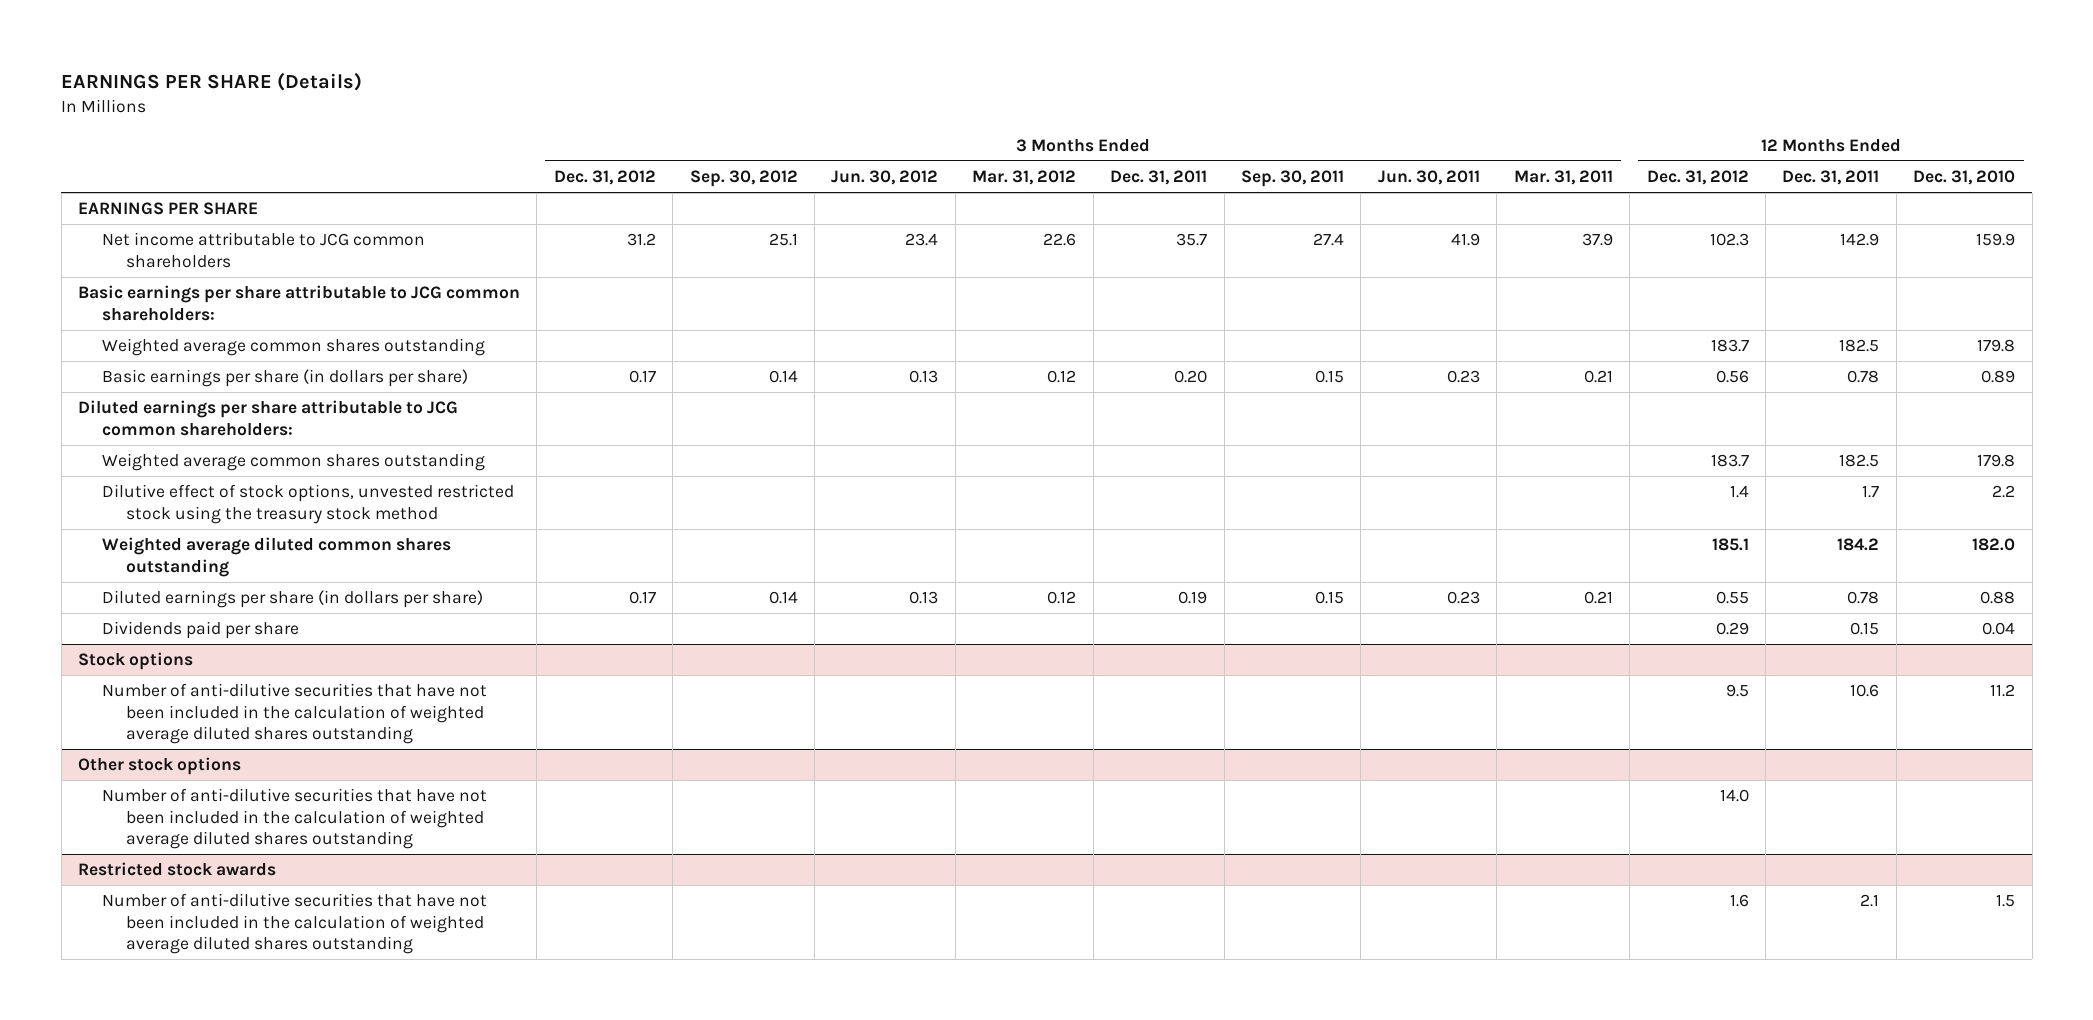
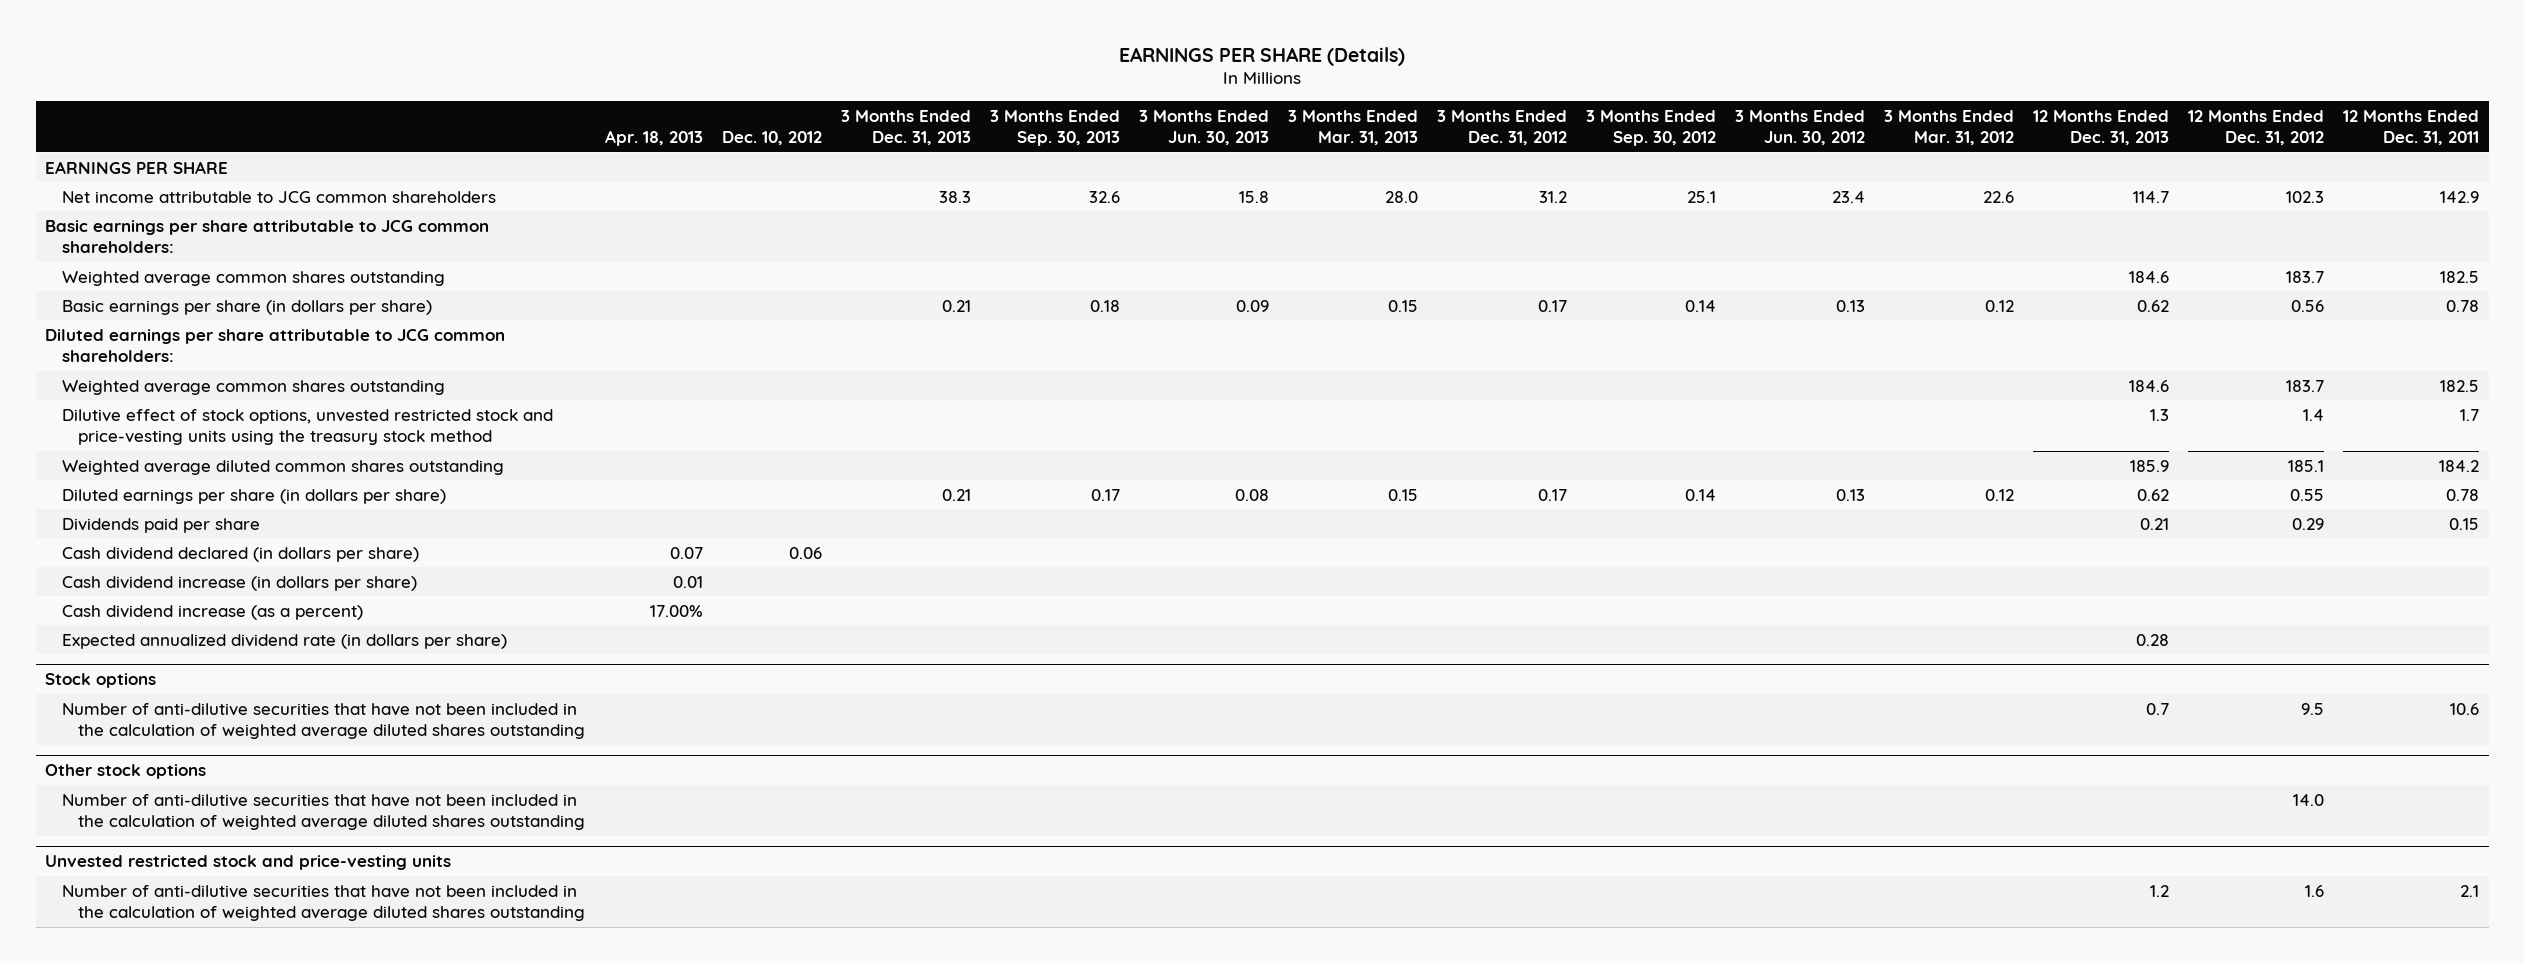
[1110,170,1208,186] Dec. 31, 2011 -> none
[1241,170,1345,188] Sep. 30, 2011 -> none
[1377,170,1480,186] Jun. 30, 2011 -> none
[1513,170,1613,186] Mar. 31, 2011 -> none
[1913,170,2016,186] Dec. 31, 2010 -> none
none -> [604,129,703,146] Apr. 18, 2013
none -> [721,130,822,145] Dec. 10, 2012
none -> [840,109,971,145] 3 Months Ended Dec. 31, 2013
none -> [989,109,1120,146] 3 Months Ended Sep. 30, 2013
none -> [1138,109,1269,145] 3 Months Ended Jun. 30, 2013
none -> [1287,109,1418,145] 3 Months Ended Mar. 31, 2013
none -> [2033,109,2170,145] 12 Months Ended Dec. 31, 2013
[102,484,515,524] Dilutive effect of stock options, unvested restricted stock using the treasury stock method -> [61,408,553,445] Dilutive effect of stock options, unvested restricted stock and price-vesting units using the treasury stock method
none -> [61,546,419,562] Cash dividend declared (in dollars per share)
none -> [61,575,417,591] Cash dividend increase (in dollars per share)
none -> [61,604,363,620] Cash dividend increase (as a percent)
none -> [61,633,507,649] Expected annualized dividend rate (in dollars per share)
[77,862,276,877] Restricted stock awards -> none
none -> [45,855,452,871] Unvested restricted stock and price-vesting units

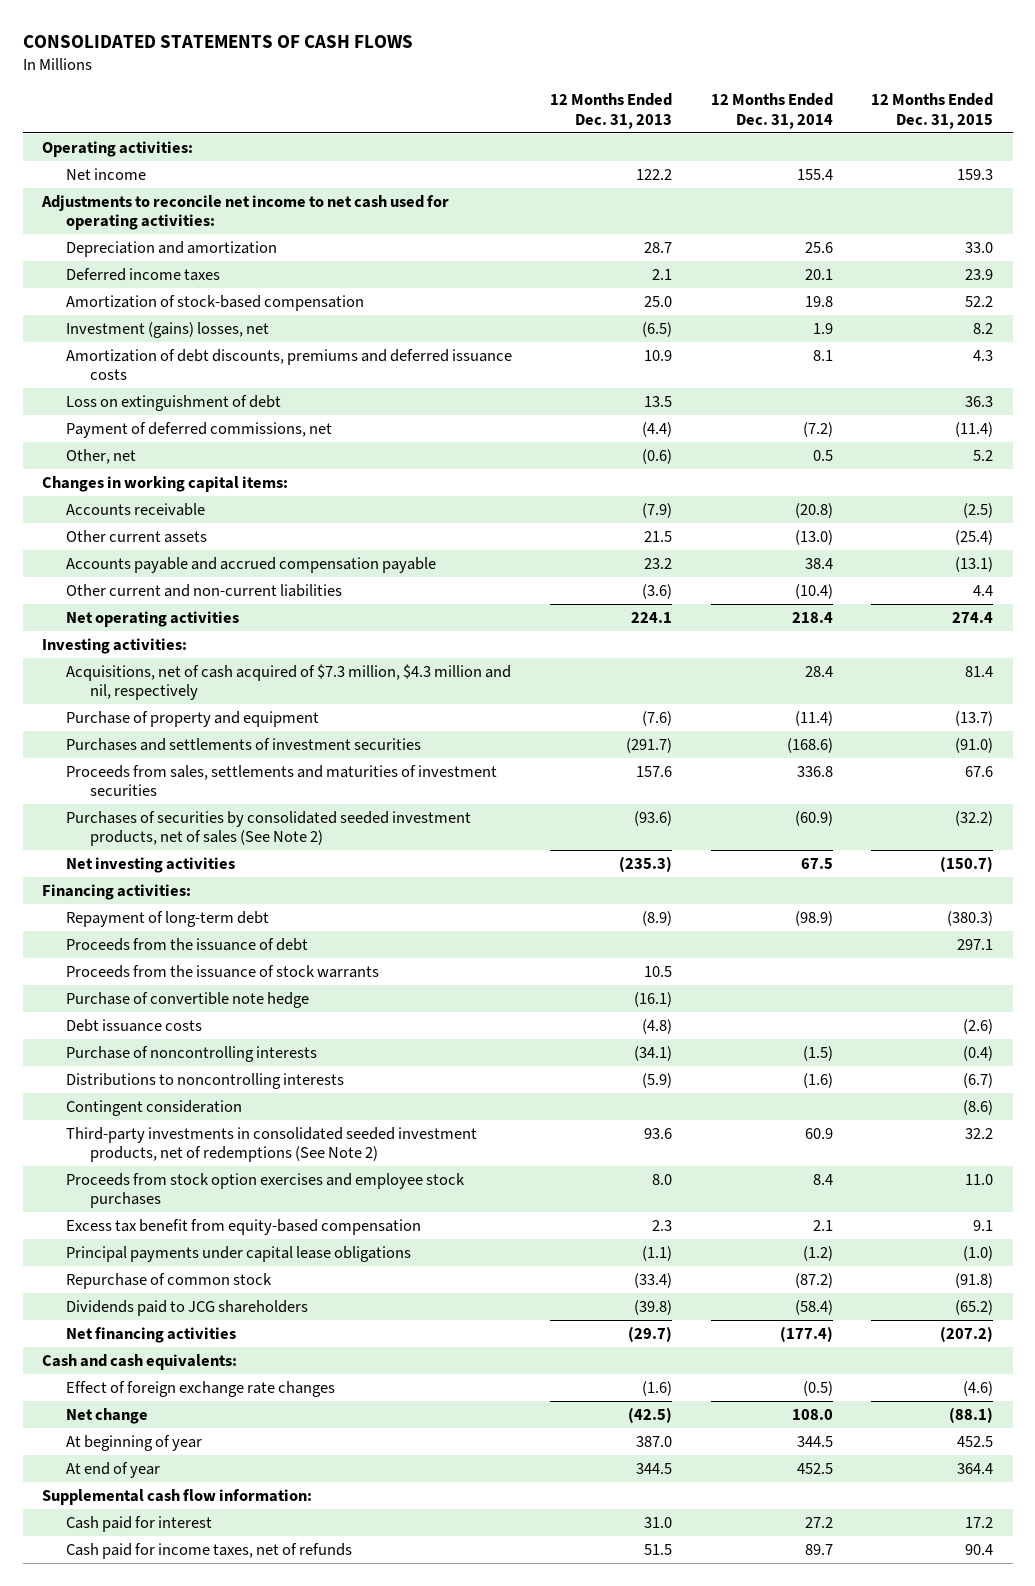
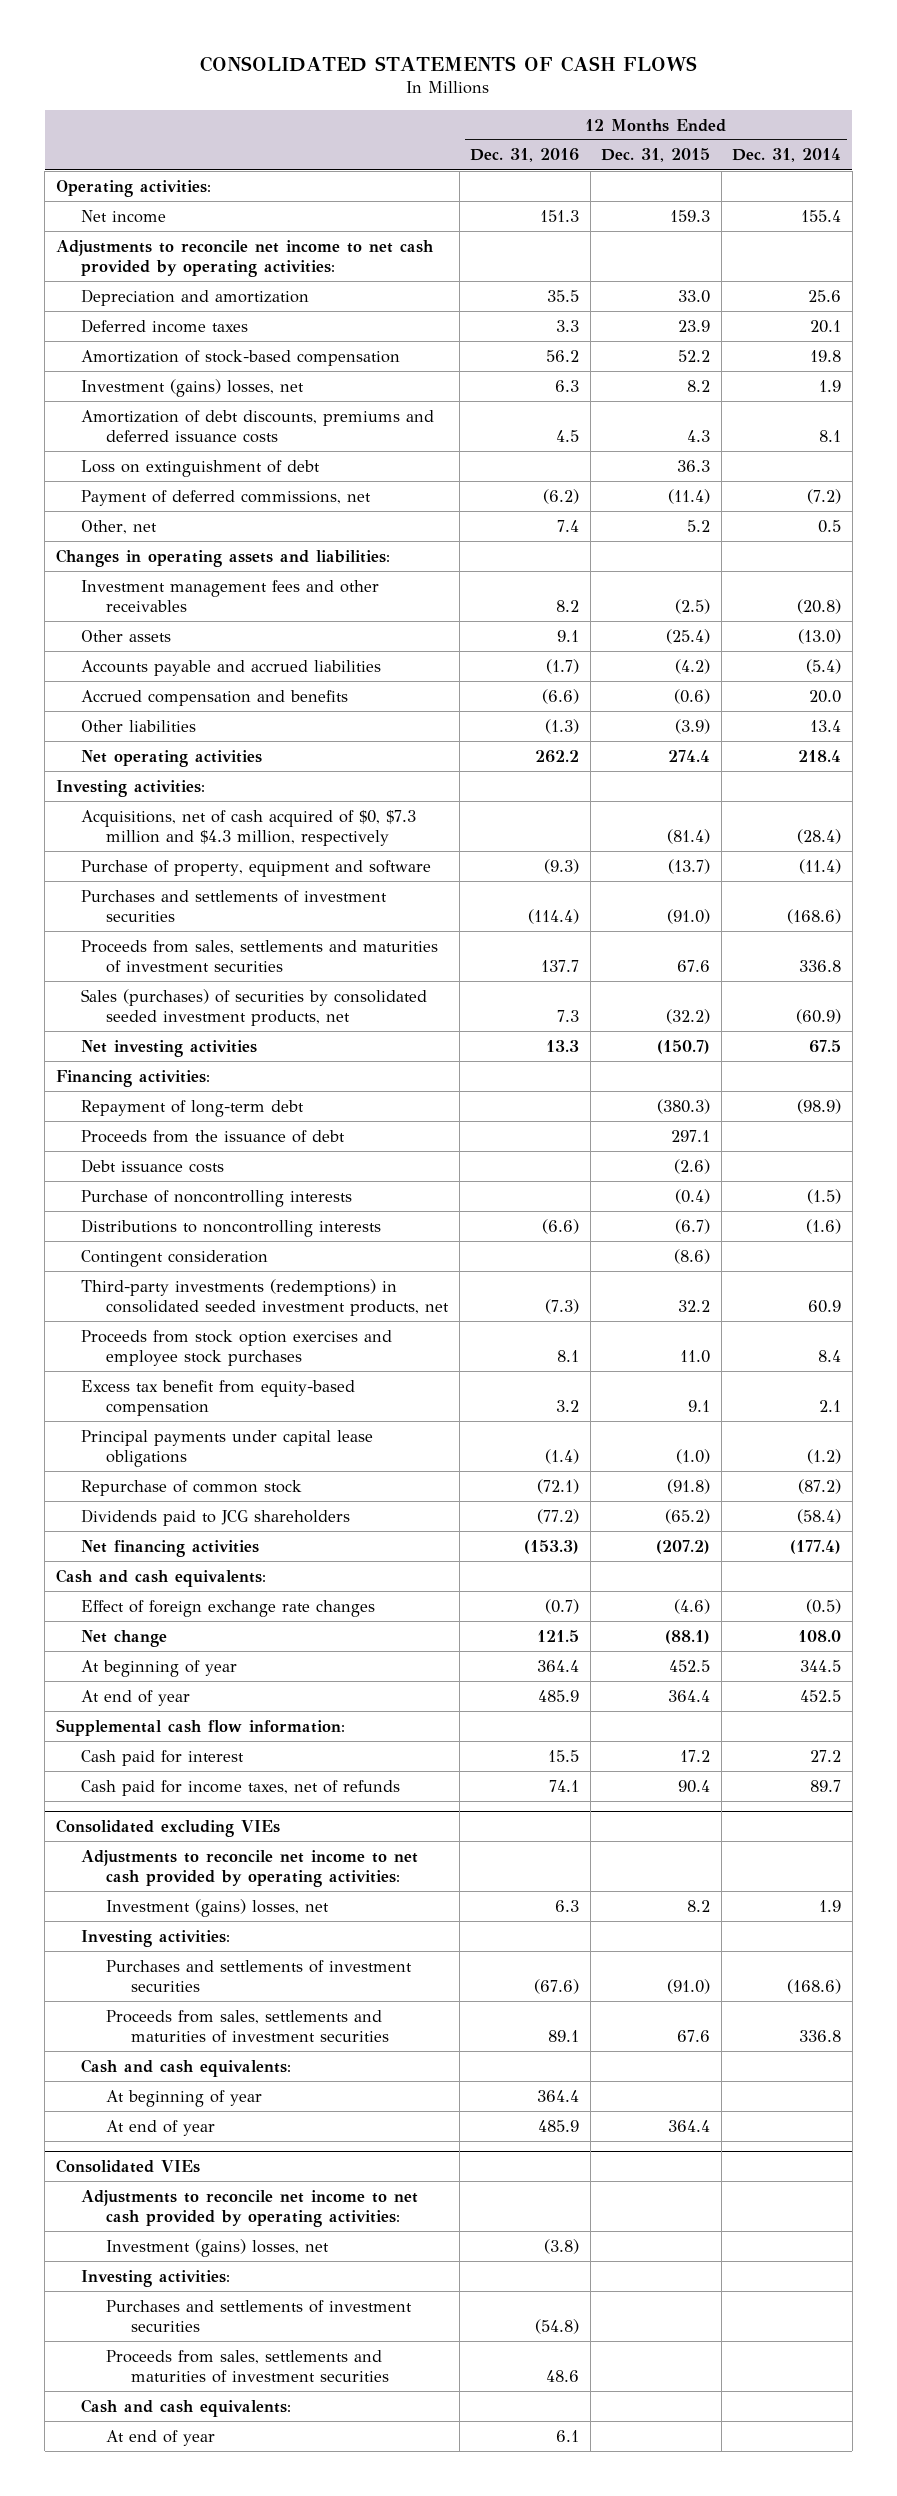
[550,93,673,129] 12 Months Ended Dec. 31, 2013 -> none
none -> [470,148,580,163] Dec. 31, 2016
[40,194,449,231] Adjustments to reconcile net income to net cash used for operating activities: -> [55,239,434,277] Adjustments to reconcile net income to net cash provided by operating activities:
[41,475,288,492] Changes in working capital items: -> [55,548,390,567] Changes in operating assets and liabilities:
[65,502,205,516] Accounts receivable -> [80,579,379,612] Investment management fees and other receivables
[65,529,207,543] Other current assets -> [80,629,171,642] Other assets
[65,556,436,573] Accounts payable and accrued compensation payable -> [80,659,381,676] Accounts payable and accrued liabilities
[804,557,833,569] 38.4 -> [806,658,842,674] (5.4)
[955,556,994,572] (13.1) -> [675,658,711,674] (4.2)
none -> [80,689,348,706] Accrued compensation and benefits
[65,583,342,597] Other current and non-current liabilities -> [80,719,196,732] Other liabilities
[794,583,833,599] (10.4) -> [810,719,842,732] 13.4
[973,584,994,596] 4.4 -> [675,718,711,734] (3.9)
[65,663,511,701] Acquisitions, net of cash acquired of $7.3 million, $4.3 million and nil, respectively -> [80,809,416,846] Acquisitions, net of cash acquired of $0, $7.3 million and $4.3 million, respectively
[804,665,833,677] 28.4 -> [797,828,842,844] (28.4)
[965,665,994,677] 81.4 -> [667,828,711,844] (81.4)
[65,710,319,727] Purchase of property and equipment -> [80,859,431,877] Purchase of property, equipment and software
[65,810,471,847] Purchases of securities by consolidated seeded investment products, net of sales (See Note 2) -> [80,988,427,1026] Sales (purchases) of securities by consolidated seeded investment products, net
[65,964,379,978] Proceeds from the issuance of stock warrants -> none
[65,991,309,1008] Purchase of convertible note hedge -> none
[65,1126,477,1163] Third-party investments in consolidated seeded investment products, net of redemptions (See Note 2) -> [80,1278,450,1316] Third-party investments (redemptions) in consolidated seeded investment products, net
none -> [55,1818,280,1837] Consolidated excluding VIEs
none -> [80,1849,418,1887] Adjustments to reconcile net income to net cash provided by operating activities:
none -> [106,1898,330,1917] Investment (gains) losses, net
none -> [80,1929,230,1947] Investing activities:
none -> [106,1959,413,1992] Purchases and settlements of investment securities
none -> [106,2009,390,2043] Proceeds from sales, settlements and maturities of investment securities
none -> [80,2058,291,2077] Cash and cash equivalents:
none -> [106,2089,263,2107] At beginning of year
none -> [106,2119,216,2136] At end of year
none -> [55,2158,200,2173] Consolidated VIEs
none -> [80,2189,418,2227] Adjustments to reconcile net income to net cash provided by operating activities:
none -> [106,2238,330,2257] Investment (gains) losses, net
none -> [80,2269,230,2287] Investing activities:
none -> [106,2299,413,2332] Purchases and settlements of investment securities
none -> [106,2349,390,2383] Proceeds from sales, settlements and maturities of investment securities
none -> [80,2398,291,2417] Cash and cash equivalents:
none -> [106,2429,216,2446] At end of year

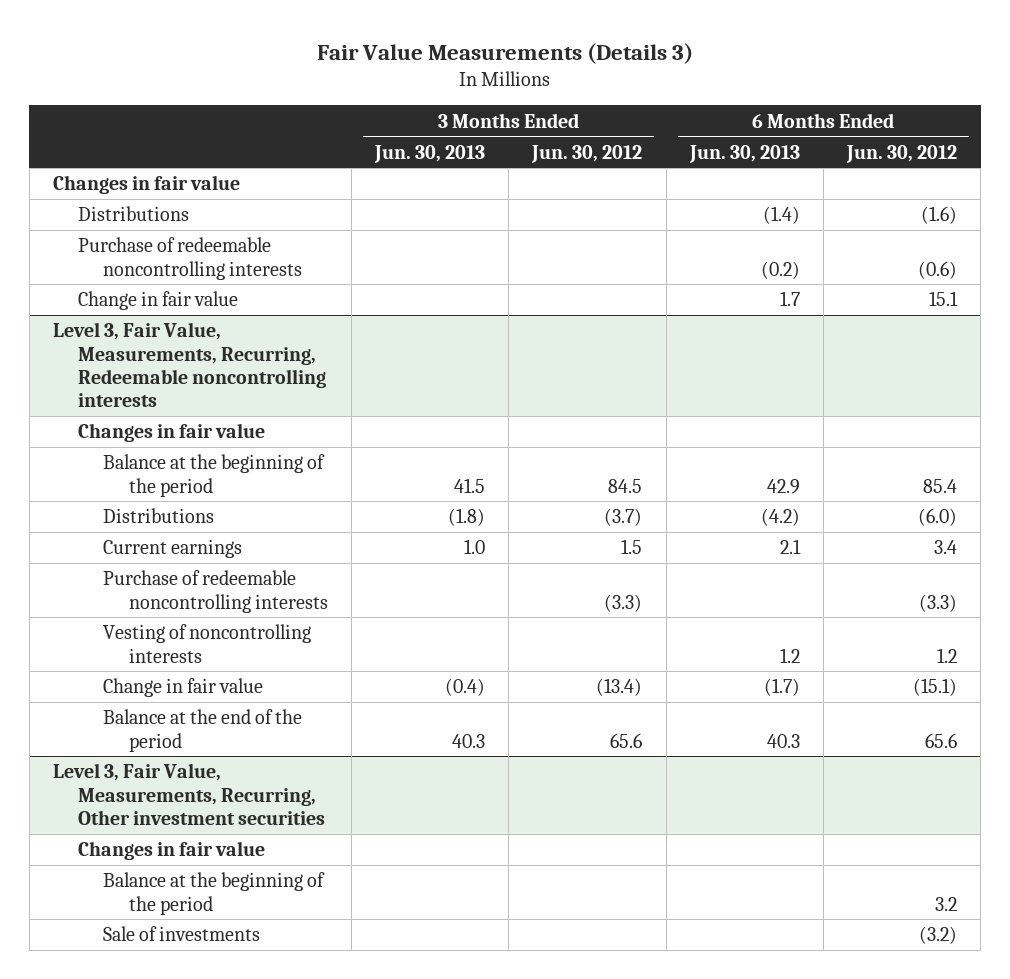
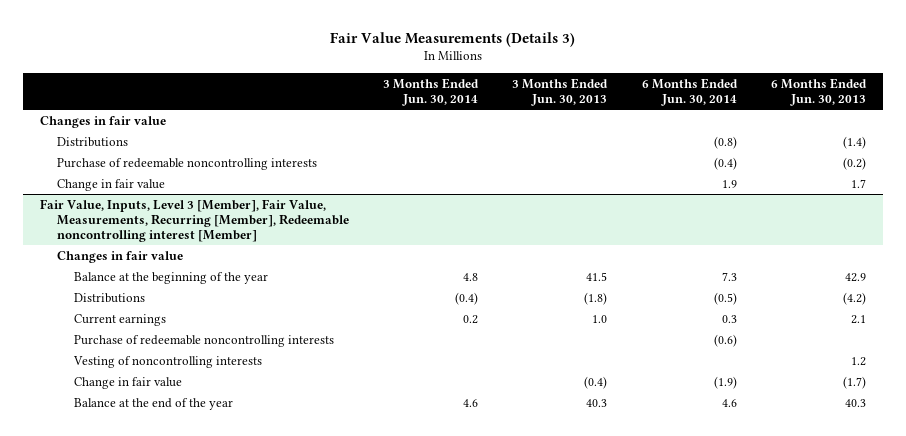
[531,144,643,163] Jun. 30, 2012 -> none
[846,144,958,163] Jun. 30, 2012 -> none
none -> [383,77,480,106] 3 Months Ended Jun. 30, 2014
none -> [641,77,738,106] 6 Months Ended Jun. 30, 2014
[53,322,327,408] Level 3, Fair Value, Measurements, Recurring, Redeemable noncontrolling interests -> [39,198,349,242] Fair Value, Inputs, Level 3 [Member], Fair Value, Measurements, Recurring [Member], Redeemable noncontrolling interest [Member]
[103,454,326,497] Balance at the beginning of the period -> [74,271,269,284] Balance at the beginning of the year
[53,763,326,825] Level 3, Fair Value, Measurements, Recurring, Other investment securities -> none
[78,841,266,861] Changes in fair value -> none
[103,872,326,915] Balance at the beginning of the period -> none
[103,926,261,942] Sale of investments -> none
[103,709,303,752] Balance at the end of the period -> [74,397,234,410] Balance at the end of the year

